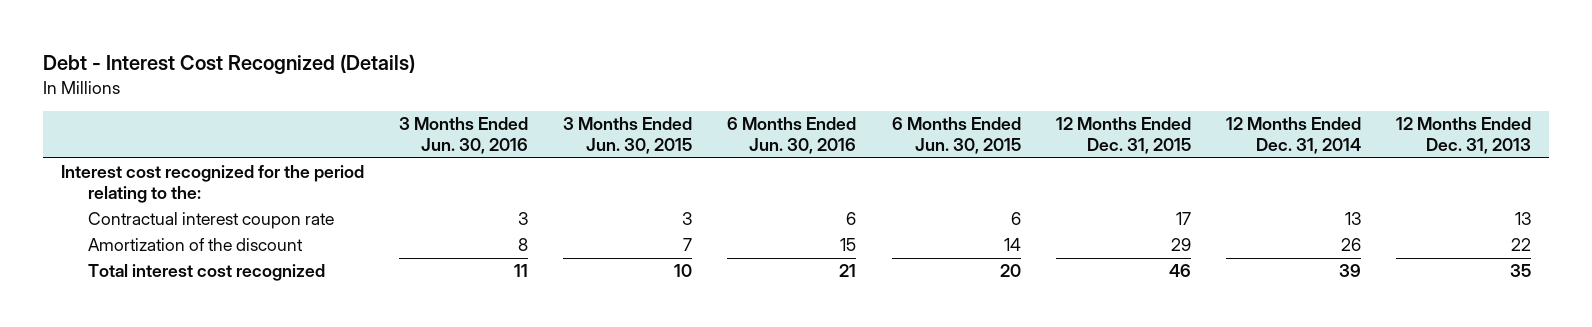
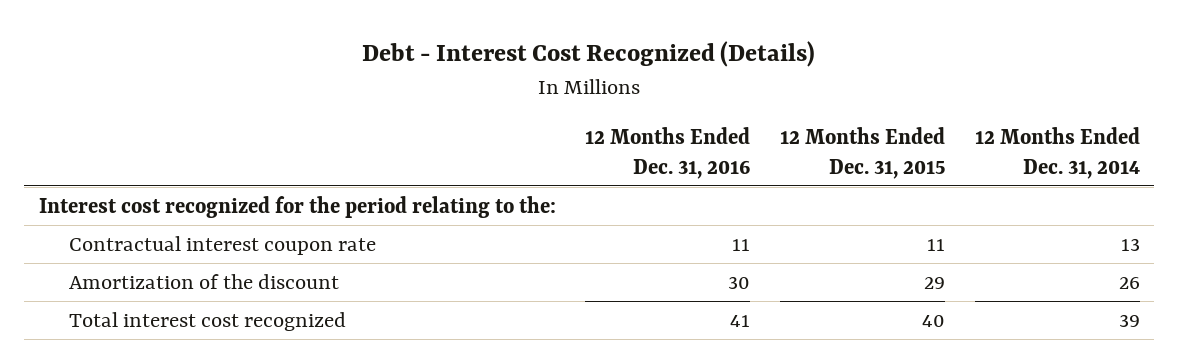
[399,117,529,155] 3 Months Ended Jun. 30, 2016 -> none
[563,117,693,155] 3 Months Ended Jun. 30, 2015 -> none
[727,117,857,155] 6 Months Ended Jun. 30, 2016 -> none
[891,117,1021,155] 6 Months Ended Jun. 30, 2015 -> none
[1395,117,1531,155] 12 Months Ended Dec. 31, 2013 -> none
none -> [585,126,751,179] 12 Months Ended Dec. 31, 2016
[1175,212,1191,226] 17 -> [926,238,945,251] 11
[1168,264,1191,278] 46 -> [921,314,945,327] 40

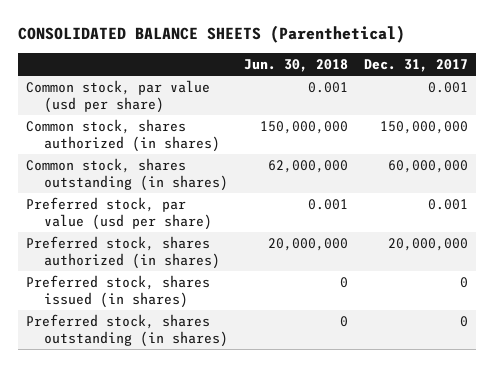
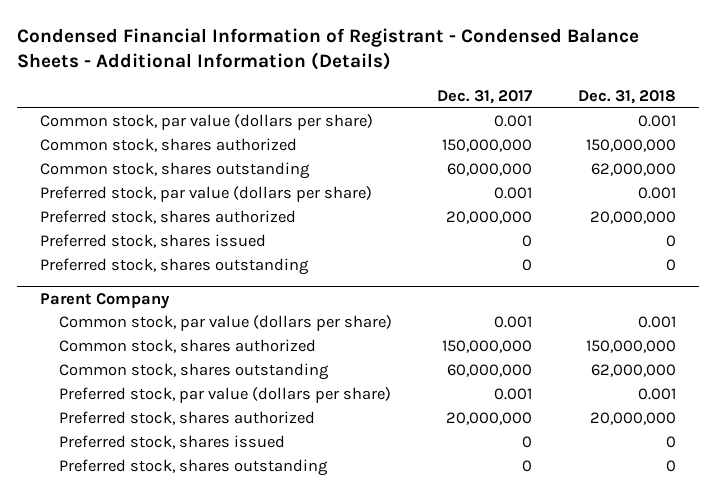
[17,25,405,44] CONSOLIDATED BALANCE SHEETS (Parenthetical) -> [16,27,639,71] Condensed Financial Information of Registrant - Condensed Balance Sheets - Additional Information (Details)
[243,58,348,72] Jun. 30, 2018 -> none
none -> [578,89,677,104] Dec. 31, 2018
[25,80,210,113] Common stock, par value (usd per share) -> [39,114,373,131] Common stock, par value (dollars per share)
[25,119,220,152] Common stock, shares authorized (in shares) -> [39,138,297,153] Common stock, shares authorized
[25,158,228,191] Common stock, shares outstanding (in shares) -> [39,162,310,180] Common stock, shares outstanding
[25,197,212,230] Preferred stock, par value (usd per share) -> [39,186,372,203] Preferred stock, par value (dollars per share)
[25,236,220,269] Preferred stock, shares authorized (in shares) -> [39,210,296,225] Preferred stock, shares authorized
[25,275,210,308] Preferred stock, shares issued (in shares) -> [39,234,266,249] Preferred stock, shares issued
[25,314,228,347] Preferred stock, shares outstanding (in shares) -> [39,258,309,276] Preferred stock, shares outstanding
none -> [39,292,170,309] Parent Company
none -> [58,315,392,332] Common stock, par value (dollars per share)
none -> [58,339,316,354] Common stock, shares authorized
none -> [58,363,329,381] Common stock, shares outstanding
none -> [58,387,391,404] Preferred stock, par value (dollars per share)
none -> [58,411,315,426] Preferred stock, shares authorized
none -> [58,435,285,450] Preferred stock, shares issued
none -> [58,459,328,477] Preferred stock, shares outstanding

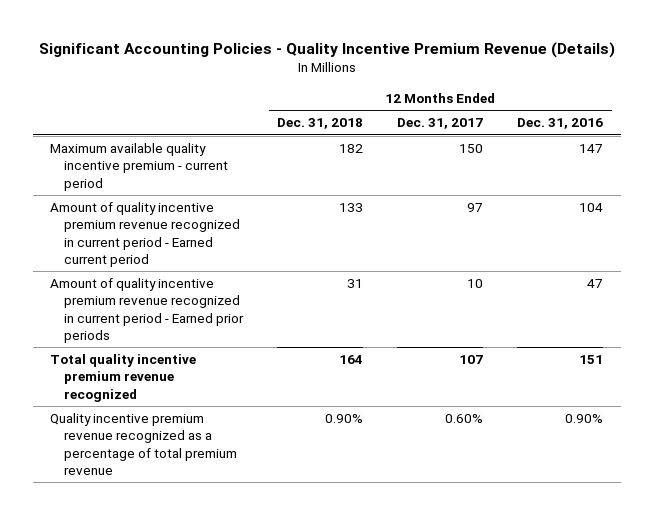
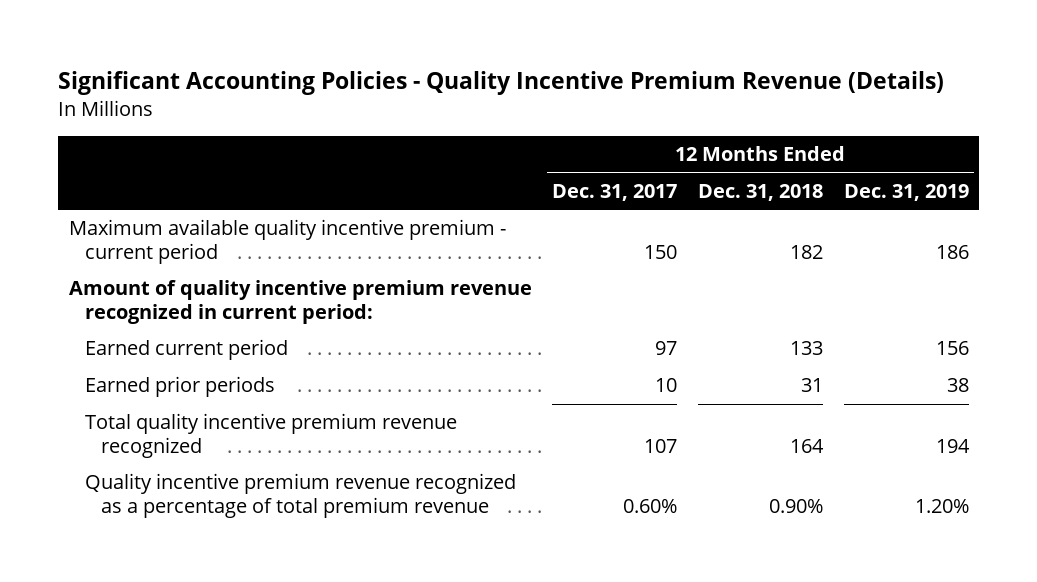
[517,118,604,130] Dec. 31, 2016 -> none
none -> [843,183,969,201] Dec. 31, 2019
none -> [68,280,532,324] Amount of quality incentive premium revenue recognized in current period:
[49,202,241,267] Amount of quality incentive premium revenue recognized in current period - Earned current period -> [84,339,288,361] Earned current period
[49,278,245,343] Amount of quality incentive premium revenue recognized in current period - Earned prior periods -> [84,376,275,398] Earned prior periods

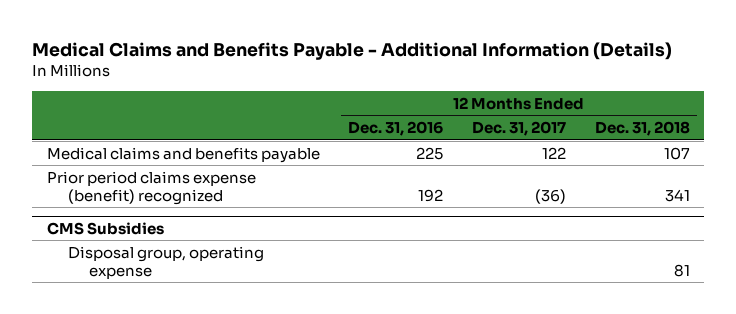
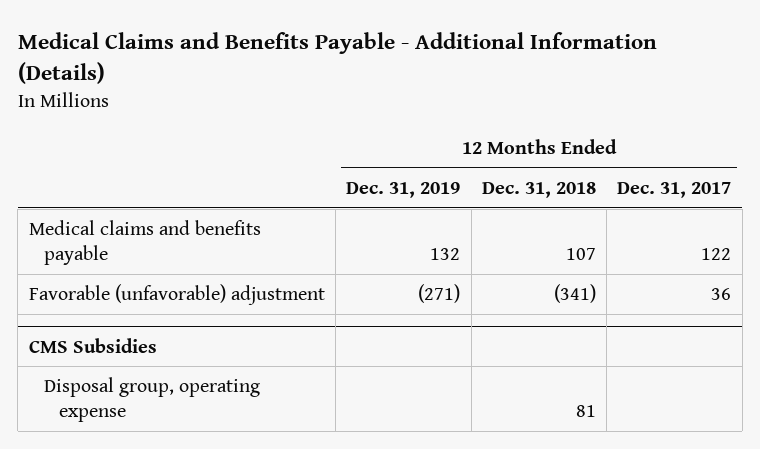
[348,121,444,137] Dec. 31, 2016 -> none
none -> [346,181,461,198] Dec. 31, 2019
[46,170,256,205] Prior period claims expense (benefit) recognized -> none
none -> [28,284,325,306] Favorable (unfavorable) adjustment

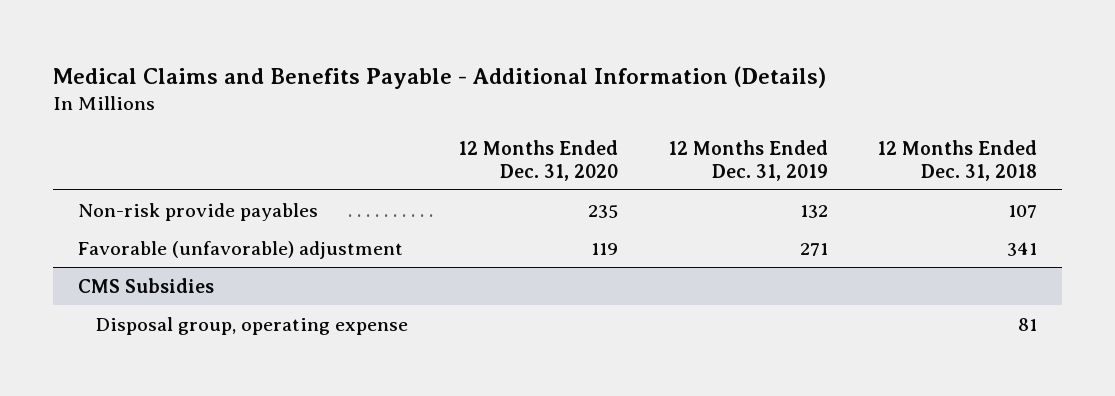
[617,181,732,198] Dec. 31, 2017 -> none
none -> [458,140,619,181] 12 Months Ended Dec. 31, 2020
[28,220,261,266] Medical claims and benefits payable -> [78,202,319,221] Non-risk provide payables
[418,284,461,304] (271) -> [799,242,828,256] 271
[553,284,596,304] (341) -> [1007,241,1038,256] 341

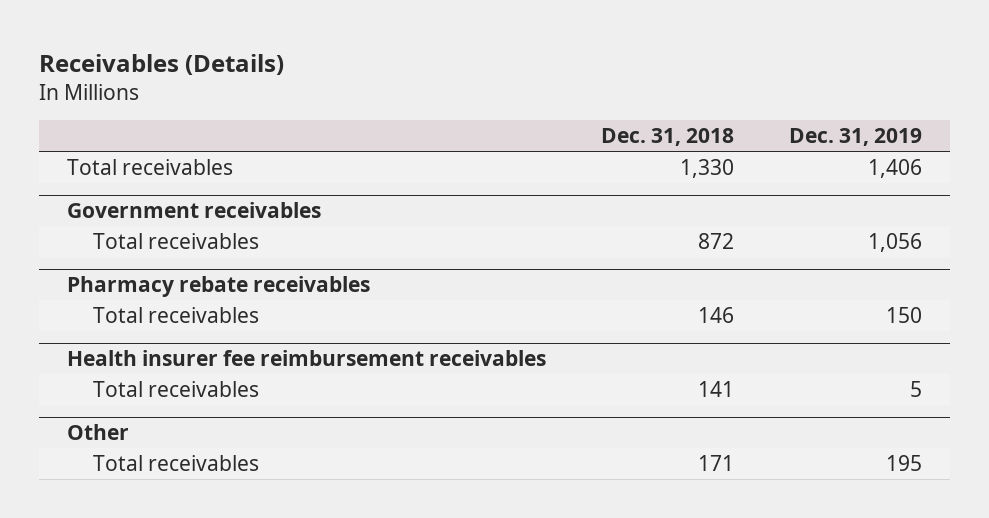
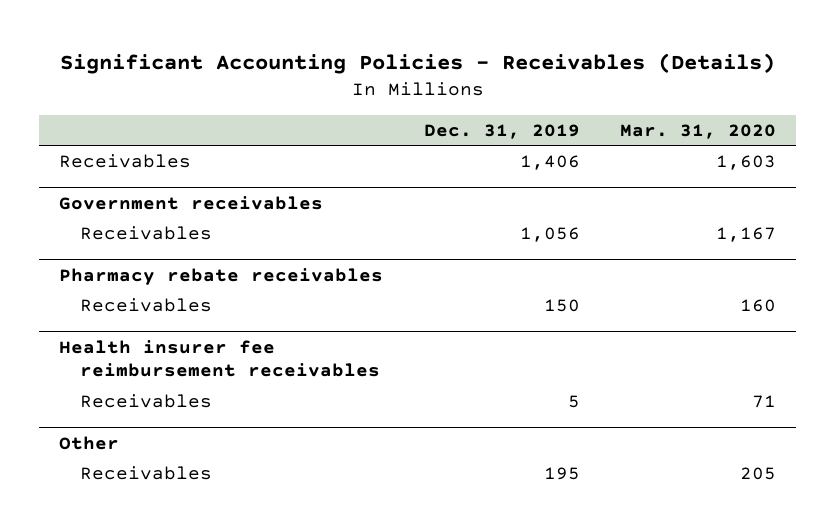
[39,53,285,75] Receivables (Details) -> [59,53,775,75] Significant Accounting Policies - Receivables (Details)
[600,128,734,147] Dec. 31, 2018 -> none
none -> [620,123,777,139] Mar. 31, 2020
[66,158,233,175] Total receivables -> [59,153,192,168] Receivables
[93,232,260,249] Total receivables -> [79,225,212,240] Receivables
[93,306,260,323] Total receivables -> [79,297,212,312] Receivables
[93,380,260,397] Total receivables -> [79,393,212,408] Receivables
[93,454,260,471] Total receivables -> [79,465,212,480] Receivables

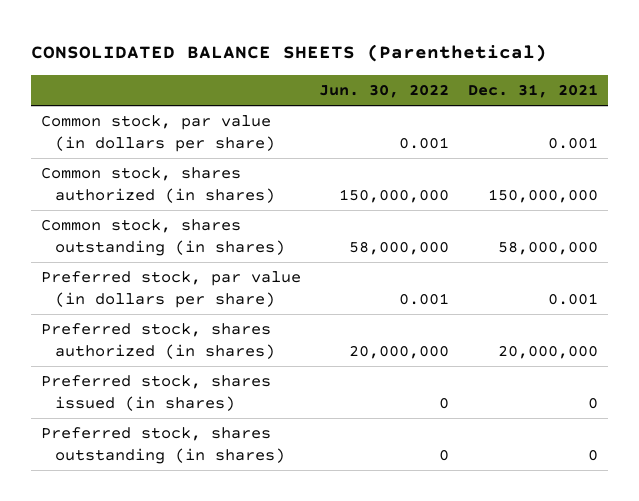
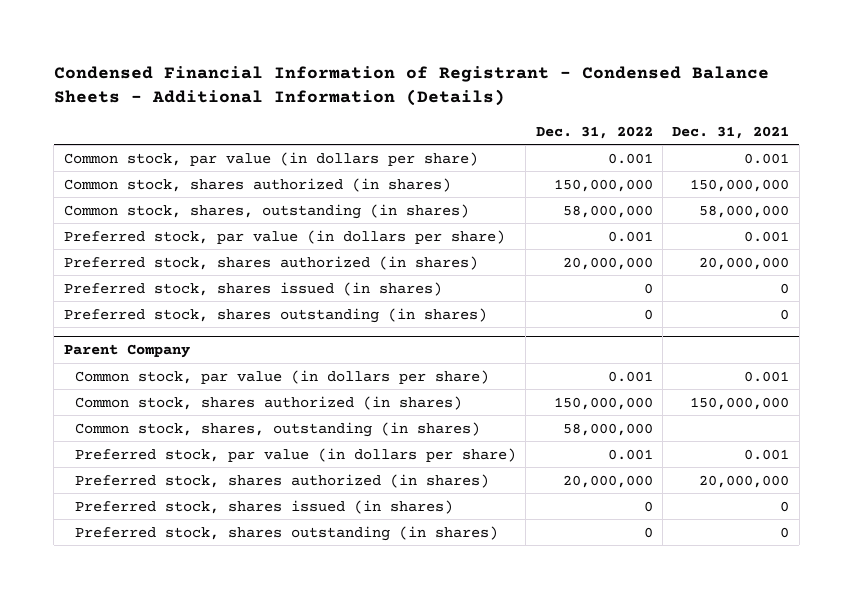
[31,43,548,62] CONSOLIDATED BALANCE SHEETS (Parenthetical) -> [53,65,769,107] Condensed Financial Information of Registrant - Condensed Balance Sheets - Additional Information (Details)
[319,83,450,98] Jun. 30, 2022 -> none
none -> [535,125,653,139] Dec. 31, 2022
[40,219,285,257] Common stock, shares outstanding (in shares) -> [63,203,469,219] Common stock, shares, outstanding (in shares)
none -> [63,344,190,359] Parent Company
none -> [74,369,489,384] Common stock, par value (in dollars per share)
none -> [74,395,462,410] Common stock, shares authorized (in shares)
none -> [74,421,480,437] Common stock, shares, outstanding (in shares)
none -> [74,447,516,462] Preferred stock, par value (in dollars per share)
none -> [74,473,489,488] Preferred stock, shares authorized (in shares)
none -> [74,499,453,514] Preferred stock, shares issued (in shares)
none -> [74,525,498,541] Preferred stock, shares outstanding (in shares)

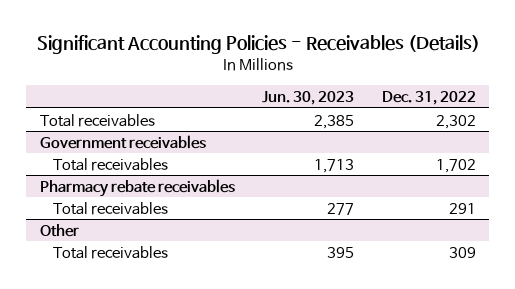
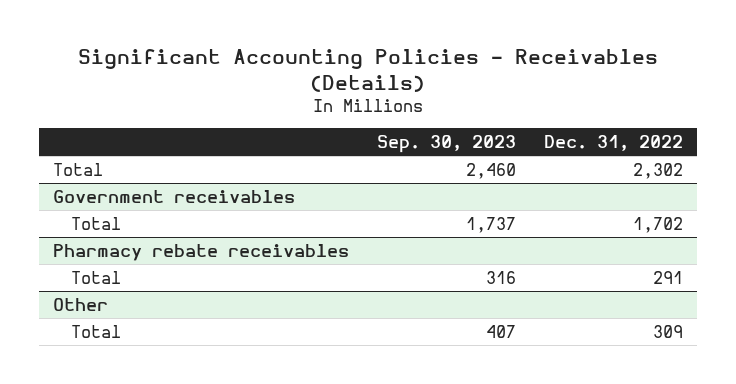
[262,90,355,105] Jun. 30, 2023 -> none
none -> [376,134,516,153] Sep. 30, 2023
[39,113,155,127] Total receivables -> [52,162,103,176] Total
[52,157,168,171] Total receivables -> [70,216,121,230] Total
[52,201,168,215] Total receivables -> [70,270,121,284] Total
[52,245,168,259] Total receivables -> [70,324,121,338] Total

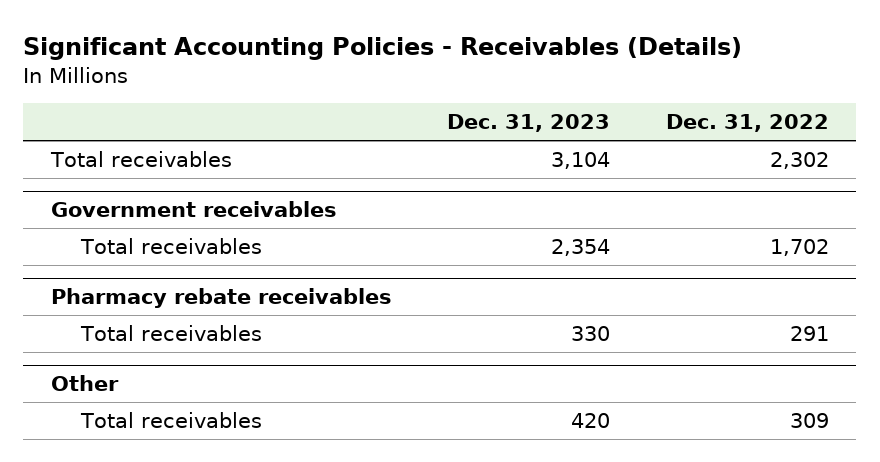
[376,134,516,153] Sep. 30, 2023 -> none
none -> [447,114,611,133] Dec. 31, 2023
[52,162,103,176] Total -> [50,150,233,167] Total receivables
[70,216,121,230] Total -> [79,237,262,254] Total receivables
[70,270,121,284] Total -> [79,324,262,341] Total receivables
[70,324,121,338] Total -> [79,411,262,428] Total receivables

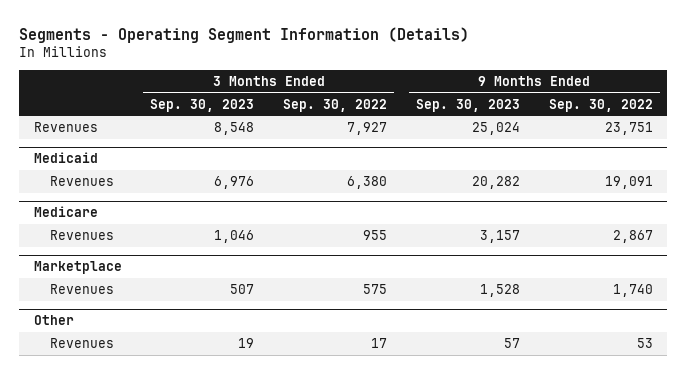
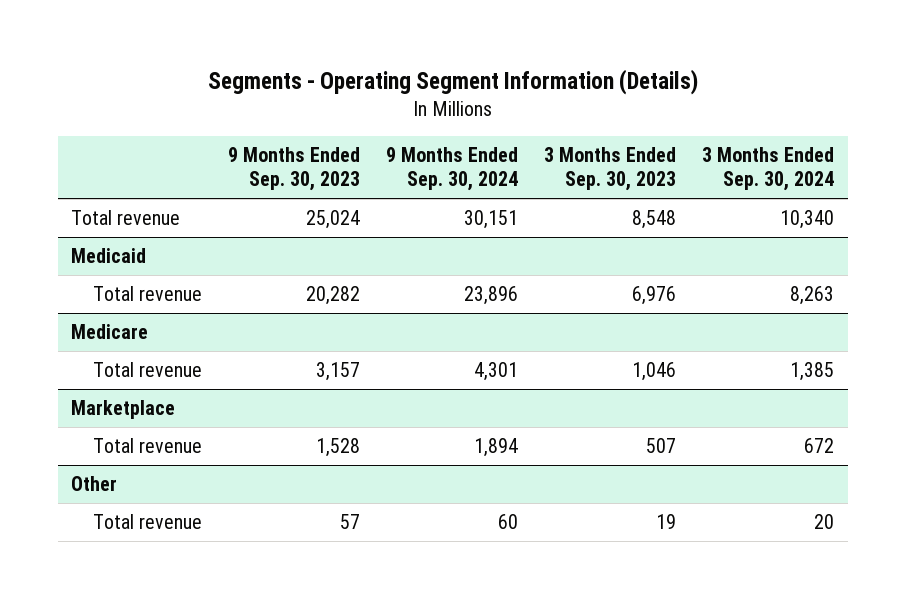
[283,98,388,112] Sep. 30, 2022 -> none
[548,98,653,112] Sep. 30, 2022 -> none
none -> [386,147,519,192] 9 Months Ended Sep. 30, 2024
none -> [702,147,835,192] 3 Months Ended Sep. 30, 2024
[33,122,98,133] Revenues -> [71,210,181,226] Total revenue
[50,176,115,187] Revenues -> [93,286,203,302] Total revenue
[50,230,115,241] Revenues -> [93,362,203,378] Total revenue
[50,284,115,295] Revenues -> [93,438,203,454] Total revenue
[50,338,115,349] Revenues -> [93,514,203,530] Total revenue

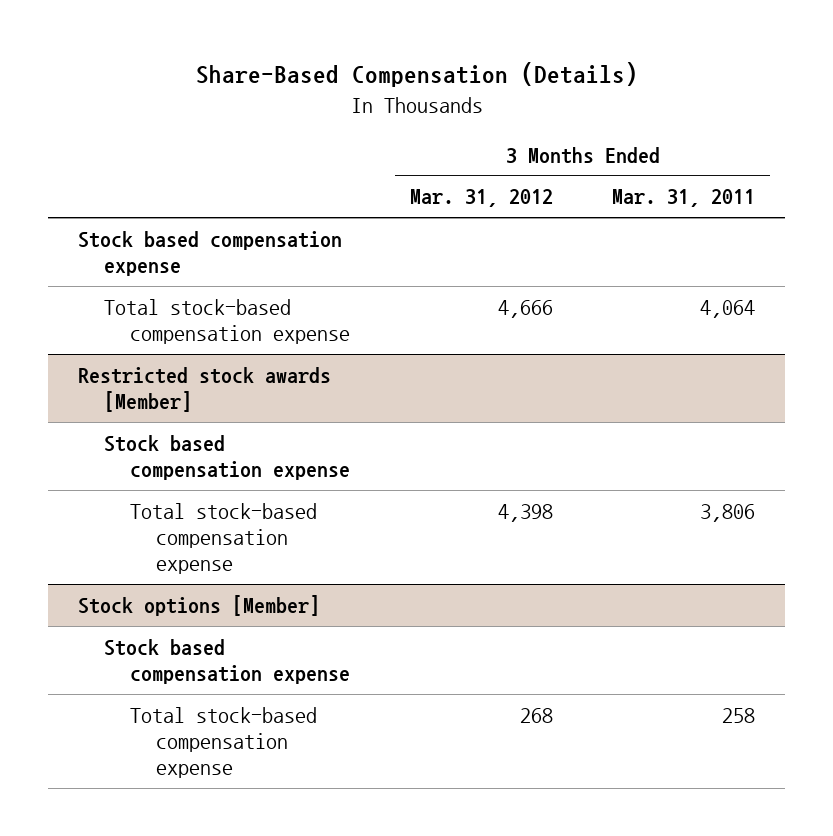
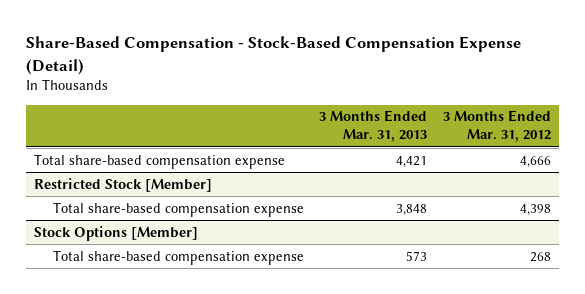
[195,62,638,88] Share-Based Compensation (Details) -> [25,36,521,75] Share-Based Compensation - Stock-Based Compensation Expense (Detail)
[612,189,756,208] Mar. 31, 2011 -> none
none -> [319,110,428,143] 3 Months Ended Mar. 31, 2013
[77,230,342,276] Stock based compensation expense -> none
[104,434,351,480] Stock based compensation expense -> none
[104,638,351,684] Stock based compensation expense -> none
[104,298,351,344] Total stock-based compensation expense -> [33,153,285,169] Total share-based compensation expense
[77,366,331,412] Restricted stock awards [Member] -> [33,177,212,192] Restricted Stock [Member]
[130,502,318,574] Total stock-based compensation expense -> [52,201,304,217] Total share-based compensation expense
[77,594,320,616] Stock options [Member] -> [33,225,198,241] Stock Options [Member]
[130,706,318,778] Total stock-based compensation expense -> [52,249,304,265] Total share-based compensation expense

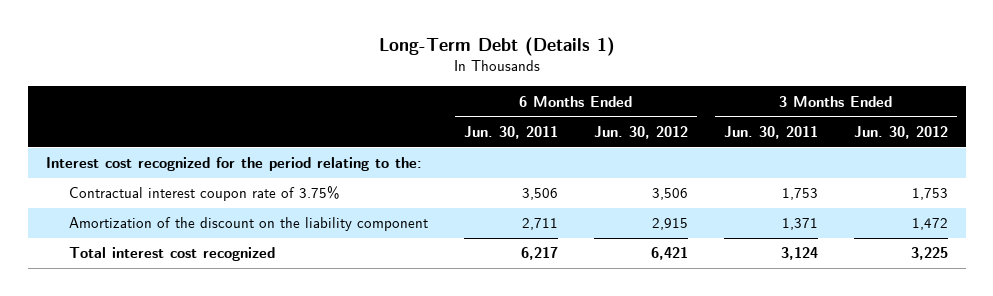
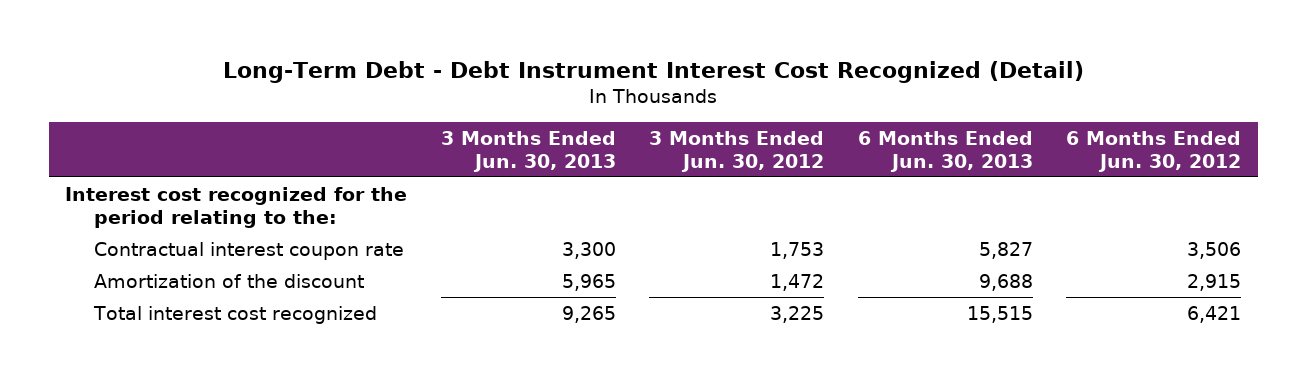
[378,36,615,56] Long-Term Debt (Details 1) -> [223,60,1085,83] Long-Term Debt - Debt Instrument Interest Cost Recognized (Detail)
[463,125,558,139] Jun. 30, 2011 -> none
[723,125,818,139] Jun. 30, 2011 -> none
none -> [440,130,616,172] 3 Months Ended Jun. 30, 2013
none -> [857,130,1033,172] 6 Months Ended Jun. 30, 2013
[68,186,340,202] Contractual interest coupon rate of 3.75% -> [94,241,405,260] Contractual interest coupon rate
[68,217,428,232] Amortization of the discount on the liability component -> [94,273,365,288] Amortization of the discount

